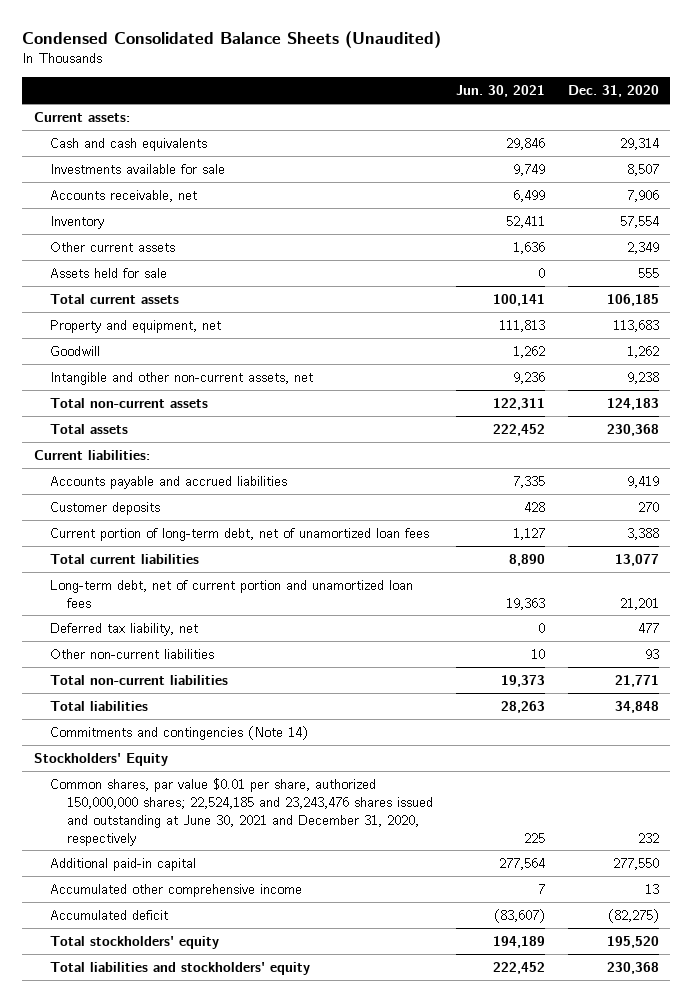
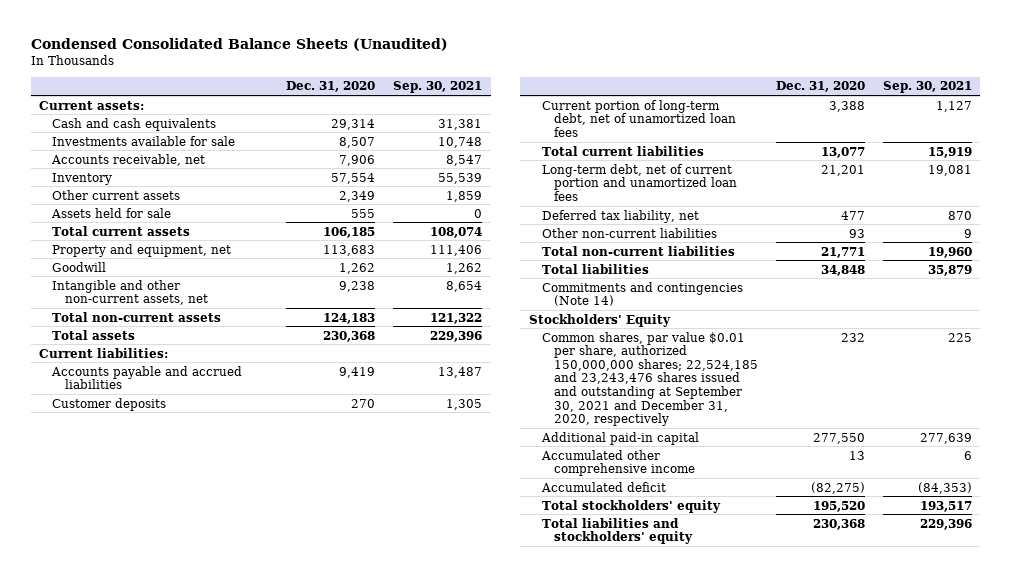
[455,85,545,98] Jun. 30, 2021 -> none
none -> [392,81,482,94] Sep. 30, 2021
[50,777,434,846] Common shares, par value $0.01 per share, authorized 150,000,000 shares; 22,524,185 and 23,243,476 shares issued and outstanding at June 30, 2021 and December 31, 2020, respectively -> [541,331,759,427] Common shares, par value $0.01 per share, authorized 150,000,000 shares; 22,524,185 and 23,243,476 shares issued and outstanding at September 30, 2021 and December 31, 2020, respectively

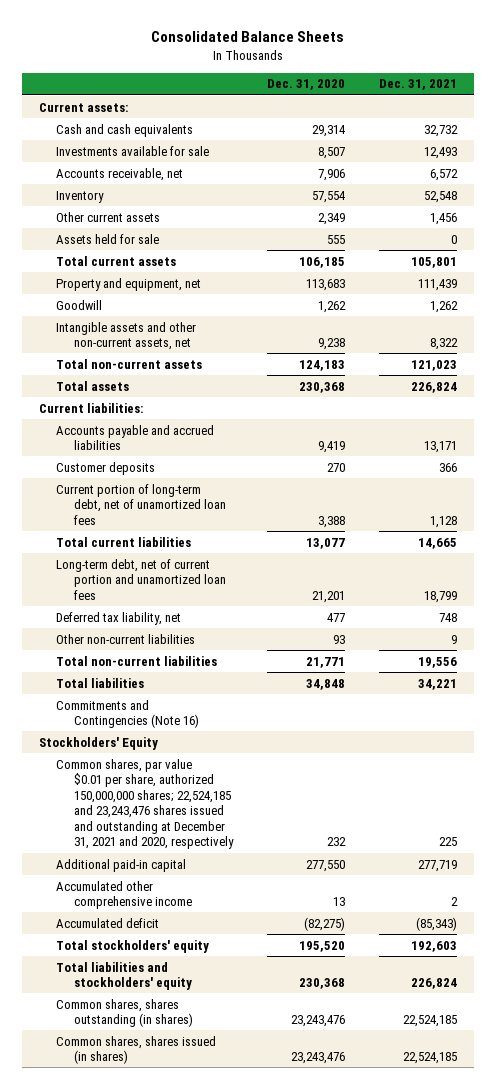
[30,37,448,51] Condensed Consolidated Balance Sheets (Unaudited) -> [151,31,345,43] Consolidated Balance Sheets
[392,81,482,94] Sep. 30, 2021 -> none
none -> [379,79,458,91] Dec. 31, 2021
[52,279,208,306] Intangible and other non-current assets, net -> [56,321,197,351] Intangible assets and other non-current assets, net
[541,281,743,307] Commitments and contingencies (Note 14) -> [56,699,199,729] Commitments and Contingencies (Note 16)
[541,331,759,427] Common shares, par value $0.01 per share, authorized 150,000,000 shares; 22,524,185 and 23,243,476 shares issued and outstanding at September 30, 2021 and December 31, 2020, respectively -> [56,758,234,850] Common shares, par value $0.01 per share, authorized 150,000,000 shares; 22,524,185 and 23,243,476 shares issued and outstanding at December 31, 2021 and 2020, respectively
none -> [56,998,193,1028] Common shares, shares outstanding (in shares)
none -> [56,1035,217,1065] Common shares, shares issued (in shares)

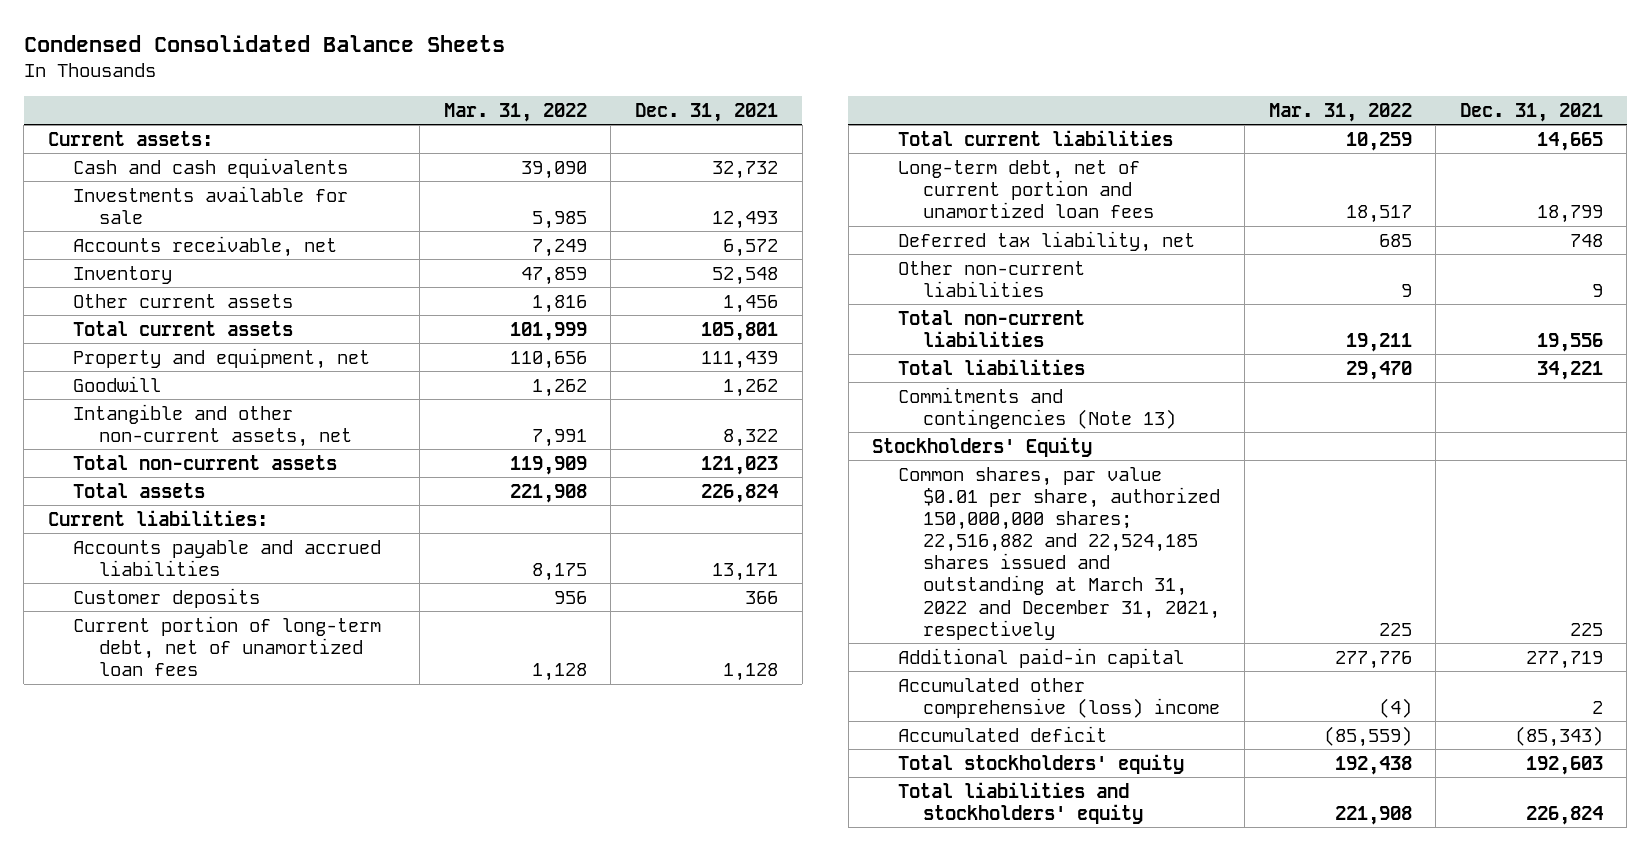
[151,31,345,43] Consolidated Balance Sheets -> [23,35,505,53] Condensed Consolidated Balance Sheets
[266,79,345,91] Dec. 31, 2020 -> none
none -> [443,102,587,122] Mar. 31, 2022
[56,233,160,244] Assets held for sale -> none
[56,321,197,351] Intangible assets and other non-current assets, net -> [73,403,352,447] Intangible and other non-current assets, net
[56,699,199,729] Commitments and Contingencies (Note 16) -> [897,386,1177,429] Commitments and contingencies (Note 13)
[56,758,234,850] Common shares, par value $0.01 per share, authorized 150,000,000 shares; 22,524,185 and 23,243,476 shares issued and outstanding at December 31, 2021 and 2020, respectively -> [897,466,1221,640] Common shares, par value $0.01 per share, authorized 150,000,000 shares; 22,516,882 and 22,524,185 shares issued and outstanding at March 31, 2022 and December 31, 2021, respectively
[56,880,192,910] Accumulated other comprehensive income -> [897,677,1221,718] Accumulated other comprehensive (loss) income
[56,998,193,1028] Common shares, shares outstanding (in shares) -> none
[56,1035,217,1065] Common shares, shares issued (in shares) -> none

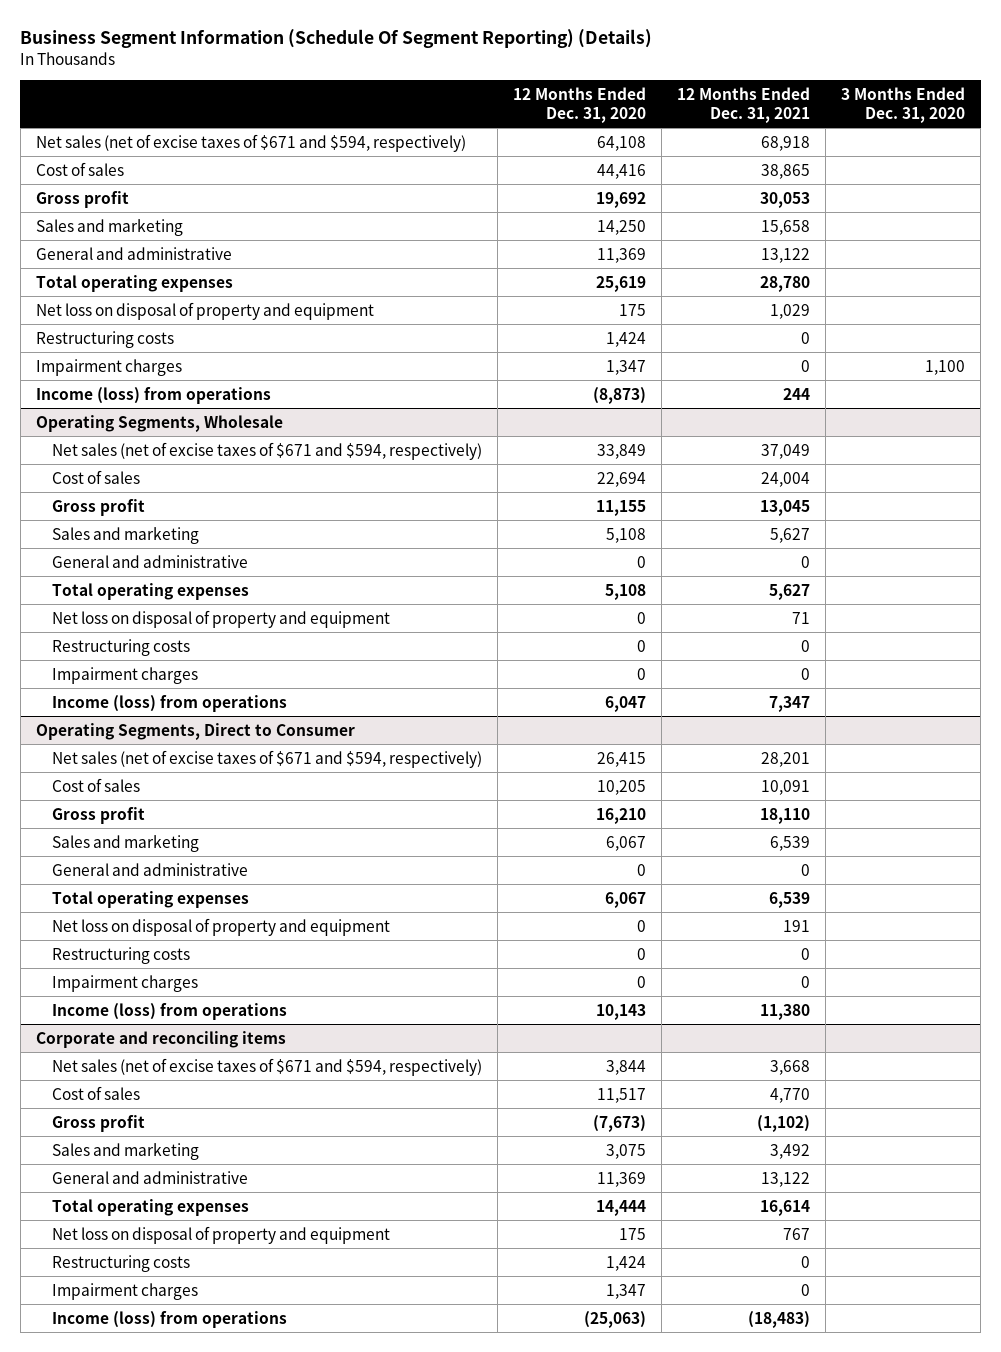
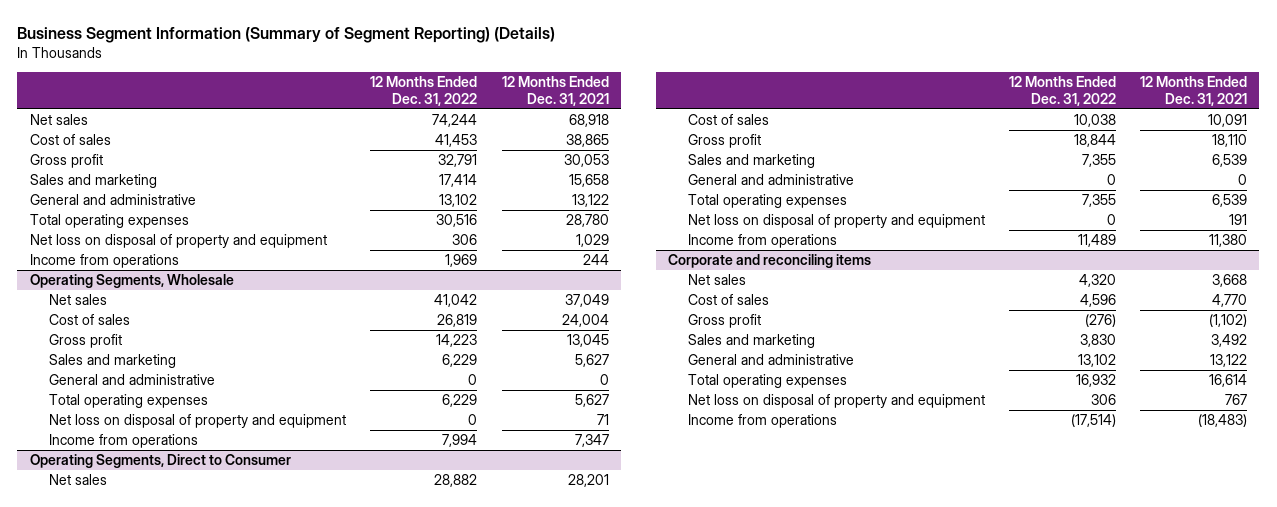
[20,29,653,49] Business Segment Information (Schedule Of Segment Reporting) (Details) -> [17,27,556,44] Business Segment Information (Summary of Segment Reporting) (Details)
[512,87,646,123] 12 Months Ended Dec. 31, 2020 -> none
[841,87,966,123] 3 Months Ended Dec. 31, 2020 -> none
none -> [370,76,478,106] 12 Months Ended Dec. 31, 2022
[36,133,467,152] Net sales (net of excise taxes of $671 and $594, respectively) -> [29,114,88,126] Net sales
[36,330,175,348] Restructuring costs -> none
[36,358,183,376] Impairment charges -> none
[36,386,272,404] Income (loss) from operations -> [29,254,179,269] Income from operations
[51,441,482,460] Net sales (net of excise taxes of $671 and $594, respectively) -> [49,294,108,306] Net sales
[51,638,190,656] Restructuring costs -> none
[51,666,198,684] Impairment charges -> none
[51,694,287,712] Income (loss) from operations -> [49,434,199,449] Income from operations
[51,749,482,768] Net sales (net of excise taxes of $671 and $594, respectively) -> [49,474,108,486] Net sales
[51,946,190,964] Restructuring costs -> none
[51,974,198,992] Impairment charges -> none
[51,1002,287,1020] Income (loss) from operations -> [687,234,837,249] Income from operations
[51,1057,482,1076] Net sales (net of excise taxes of $671 and $594, respectively) -> [687,274,746,286] Net sales
[51,1254,190,1272] Restructuring costs -> none
[51,1282,198,1300] Impairment charges -> none
[51,1310,287,1328] Income (loss) from operations -> [687,414,837,429] Income from operations

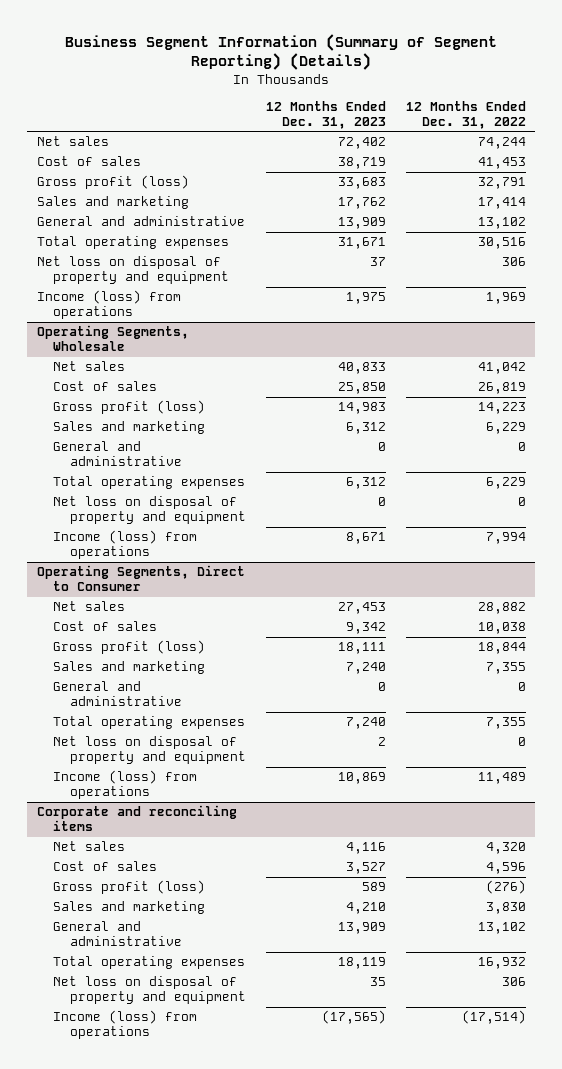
[501,76,609,106] 12 Months Ended Dec. 31, 2021 -> none
none -> [265,100,386,129] 12 Months Ended Dec. 31, 2023
[29,154,103,169] Gross profit -> [36,175,189,190] Gross profit (loss)
[29,254,179,269] Income from operations -> [36,290,181,320] Income (loss) from operations
[49,334,123,349] Gross profit -> [53,400,206,415] Gross profit (loss)
[49,434,199,449] Income from operations -> [53,530,198,560] Income (loss) from operations
[687,134,761,149] Gross profit -> [53,640,206,655] Gross profit (loss)
[687,234,837,249] Income from operations -> [53,770,198,800] Income (loss) from operations
[687,314,761,329] Gross profit -> [53,880,206,895] Gross profit (loss)
[687,414,837,429] Income from operations -> [53,1010,198,1040] Income (loss) from operations

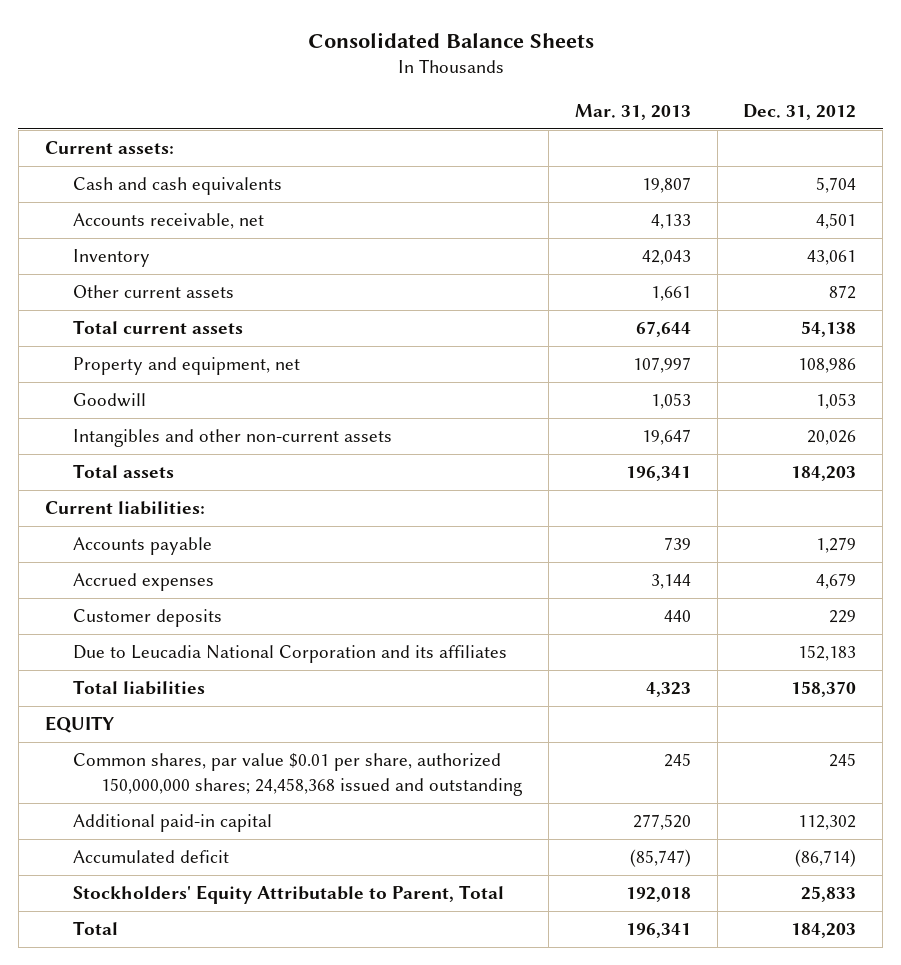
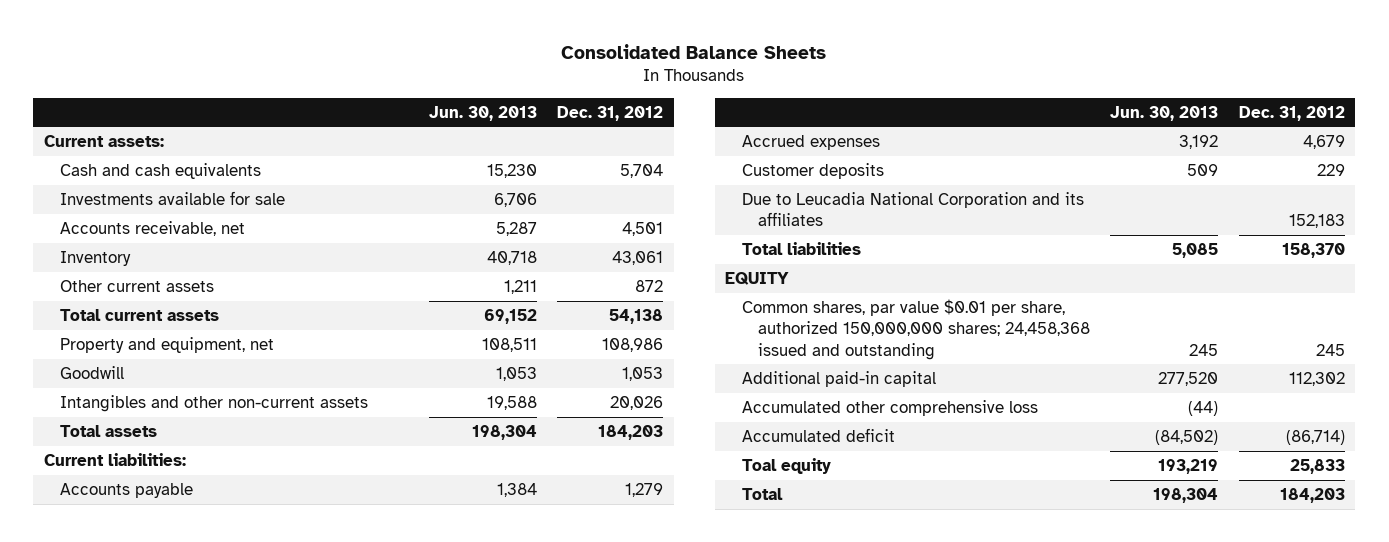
[574,103,691,120] Mar. 31, 2013 -> none
none -> [428,105,537,121] Jun. 30, 2013
none -> [60,190,286,205] Investments available for sale
none -> [741,399,1038,416] Accumulated other comprehensive loss
[72,885,504,905] Stockholders' Equity Attributable to Parent, Total -> [741,457,831,474] Toal equity

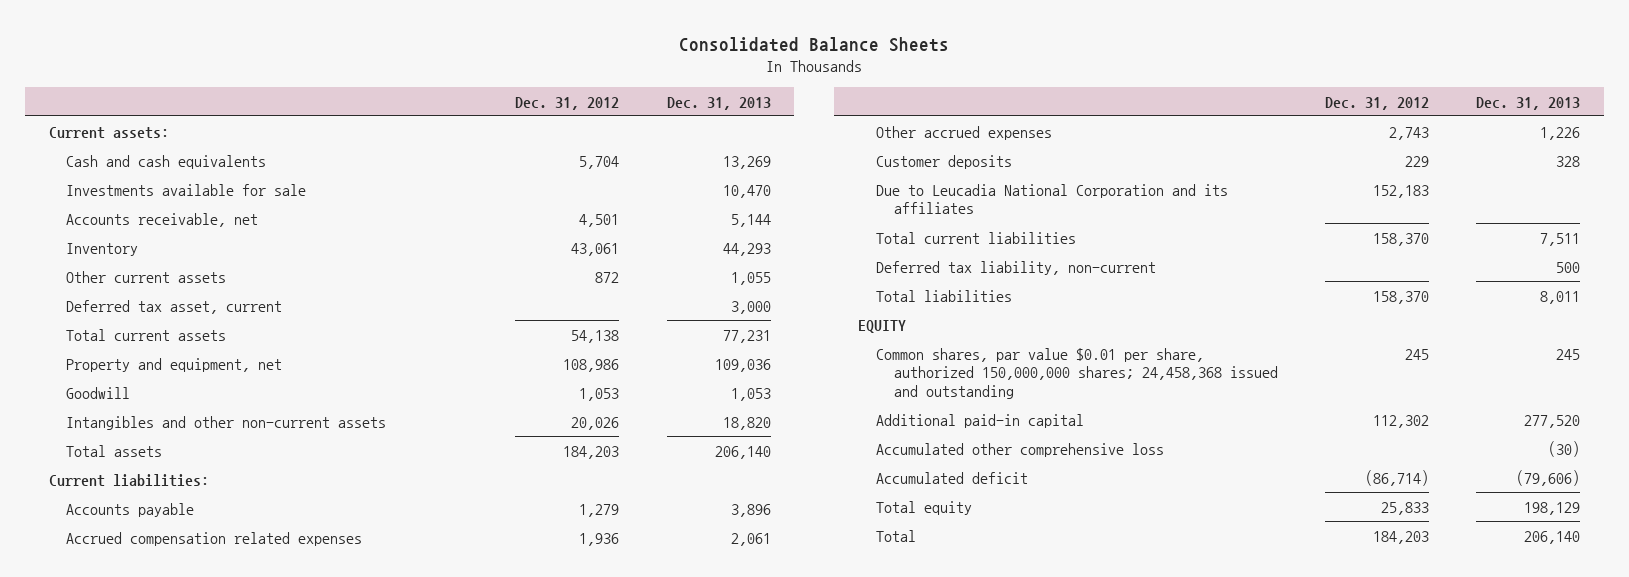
[428,105,537,121] Jun. 30, 2013 -> none
none -> [666,96,771,110] Dec. 31, 2013
none -> [66,299,283,314] Deferred tax asset, current
none -> [66,531,363,546] Accrued compensation related expenses
[741,134,880,150] Accrued expenses -> [875,125,1052,140] Other accrued expenses
[1302,134,1345,149] 4,679 -> [1388,126,1429,140] 2,743
none -> [875,231,1076,244] Total current liabilities
none -> [875,260,1156,275] Deferred tax liability, non-current
[741,457,831,474] Toal equity -> [875,500,972,515] Total equity

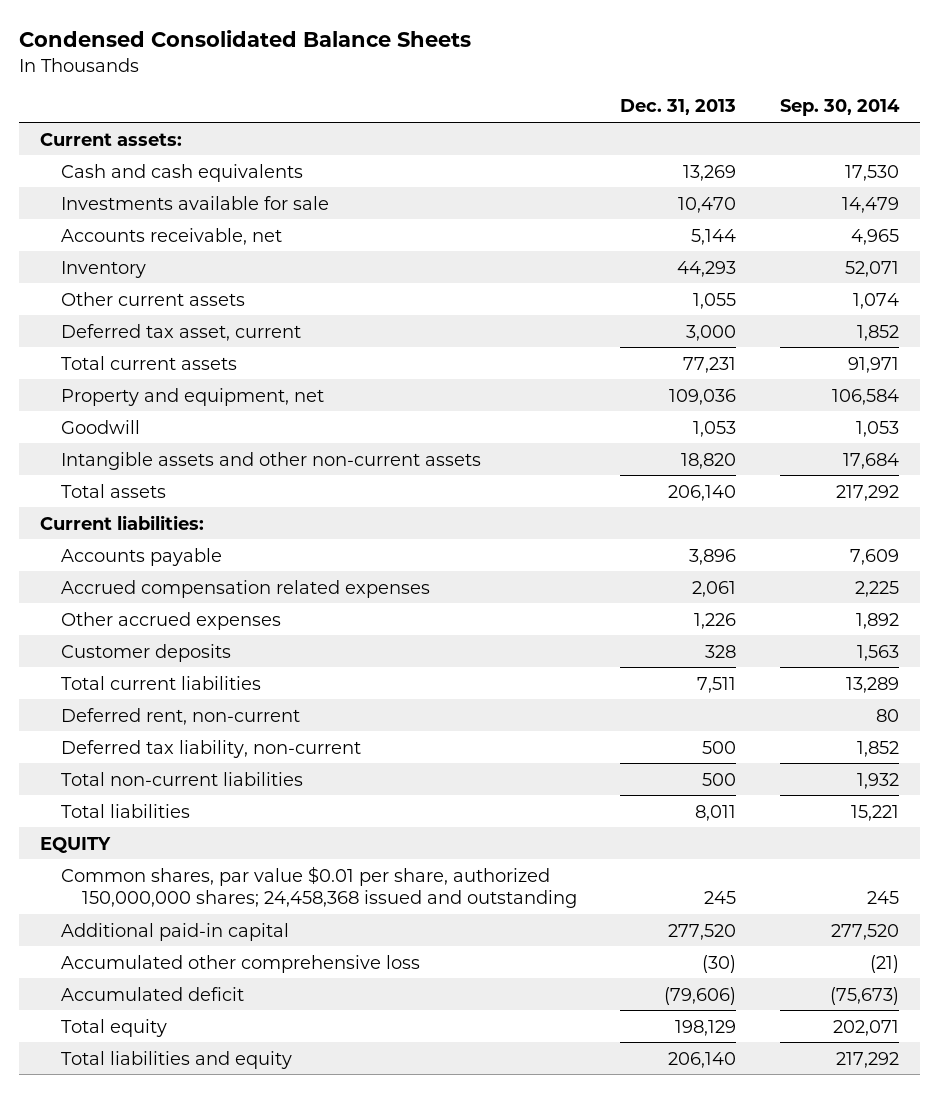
[679,36,950,52] Consolidated Balance Sheets -> [18,30,471,48] Condensed Consolidated Balance Sheets
[515,96,620,110] Dec. 31, 2012 -> none
none -> [779,99,900,117] Sep. 30, 2014
[66,415,387,430] Intangibles and other non-current assets -> [61,451,482,470] Intangible assets and other non-current assets
[875,183,1228,215] Due to Leucadia National Corporation and its affiliates -> none
none -> [61,707,301,725] Deferred rent, non-current
none -> [61,771,304,786] Total non-current liabilities
[875,529,916,542] Total -> [61,1050,293,1069] Total liabilities and equity

